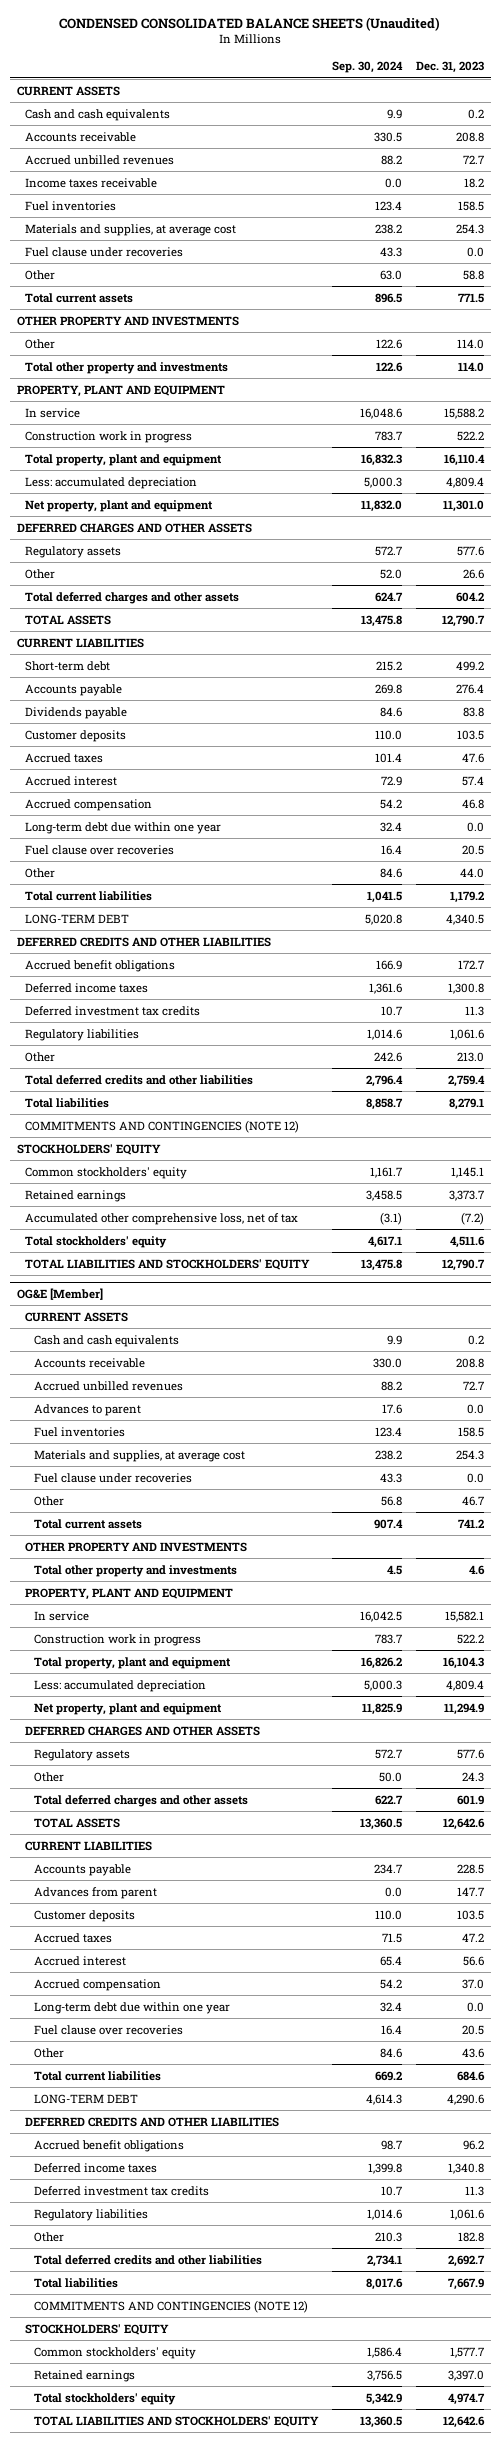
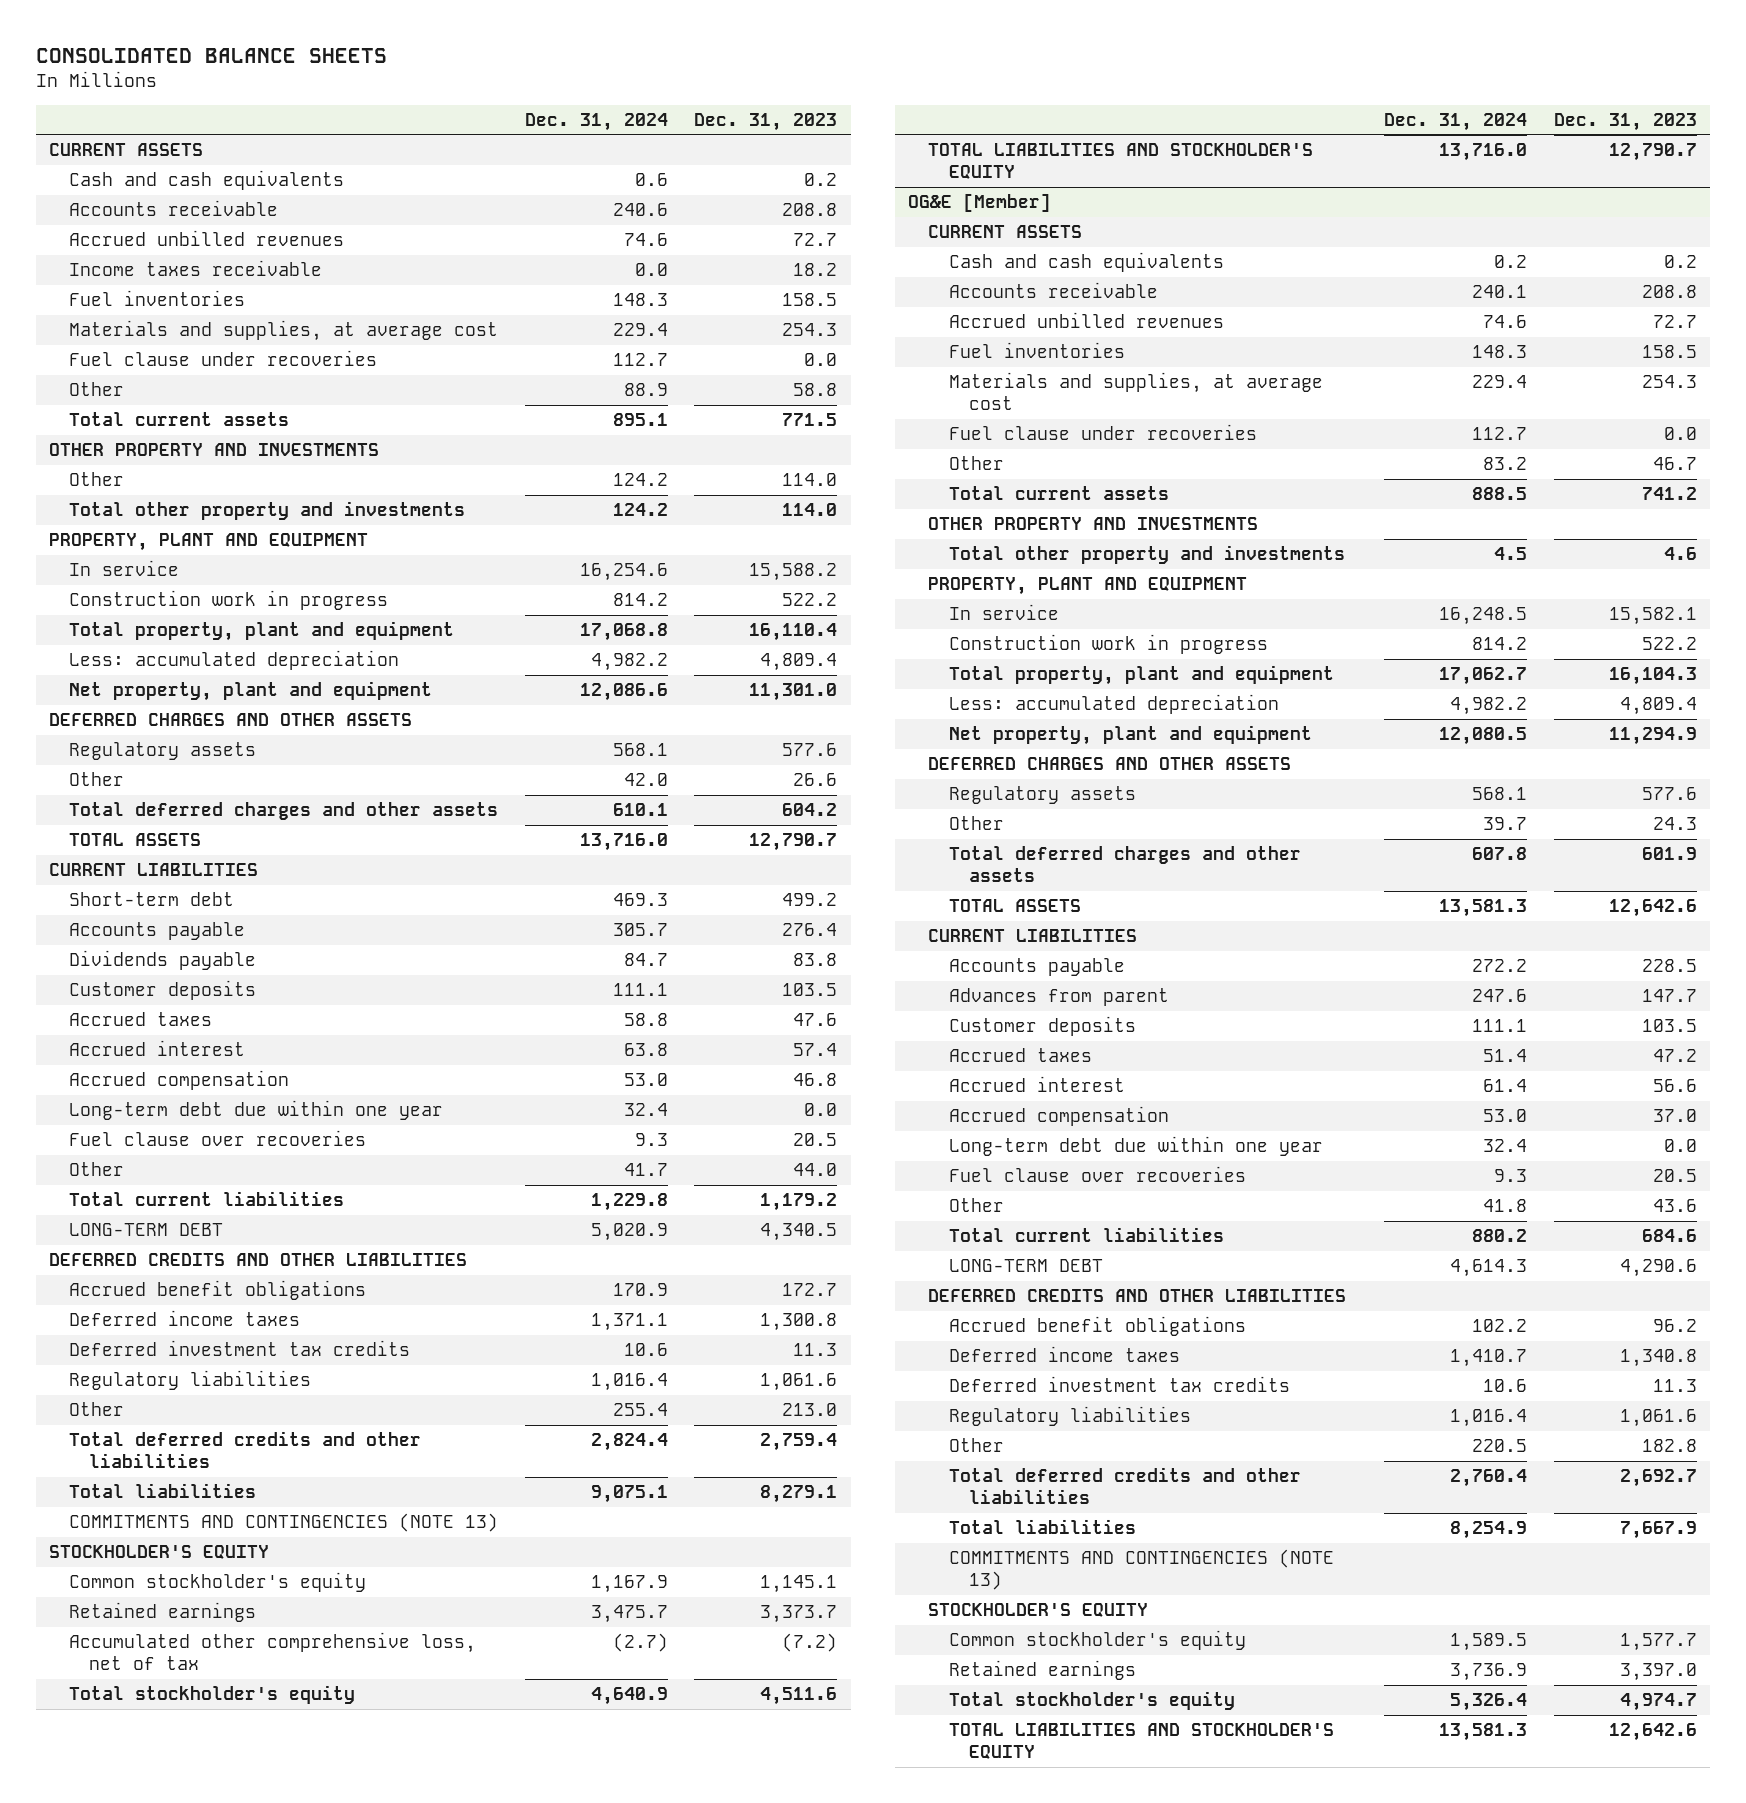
[59,16,441,31] CONDENSED CONSOLIDATED BALANCE SHEETS (Unaudited) -> [35,48,387,64] CONSOLIDATED BALANCE SHEETS
[331,61,403,74] Sep. 30, 2024 -> none
none -> [524,112,668,131] Dec. 31, 2024
[25,1119,300,1133] COMMITMENTS AND CONTINGENCIES (NOTE 12) -> [69,1512,499,1532] COMMITMENTS AND CONTINGENCIES (NOTE 13)
[17,1143,162,1155] STOCKHOLDERS' EQUITY -> [49,1544,270,1559] STOCKHOLDER'S EQUITY
[25,1166,188,1179] Common stockholders' equity -> [69,1571,367,1592] Common stockholder's equity
[25,1235,168,1248] Total stockholders' equity -> [69,1684,356,1704] Total stockholder's equity
[25,1258,311,1270] TOTAL LIABILITIES AND STOCKHOLDERS' EQUITY -> [928,142,1314,180] TOTAL LIABILITIES AND STOCKHOLDER'S EQUITY
[33,1403,141,1416] Advances to parent -> none
[33,2299,308,2313] COMMITMENTS AND CONTINGENCIES (NOTE 12) -> [948,1548,1334,1591] COMMITMENTS AND CONTINGENCIES (NOTE 13)
[25,2323,170,2335] STOCKHOLDERS' EQUITY -> [928,1602,1149,1617] STOCKHOLDER'S EQUITY
[33,2346,196,2359] Common stockholders' equity -> [948,1629,1246,1650] Common stockholder's equity
[33,2392,176,2405] Total stockholders' equity -> [948,1690,1235,1710] Total stockholder's equity
[33,2415,319,2427] TOTAL LIABILITIES AND STOCKHOLDERS' EQUITY -> [948,1722,1334,1760] TOTAL LIABILITIES AND STOCKHOLDER'S EQUITY

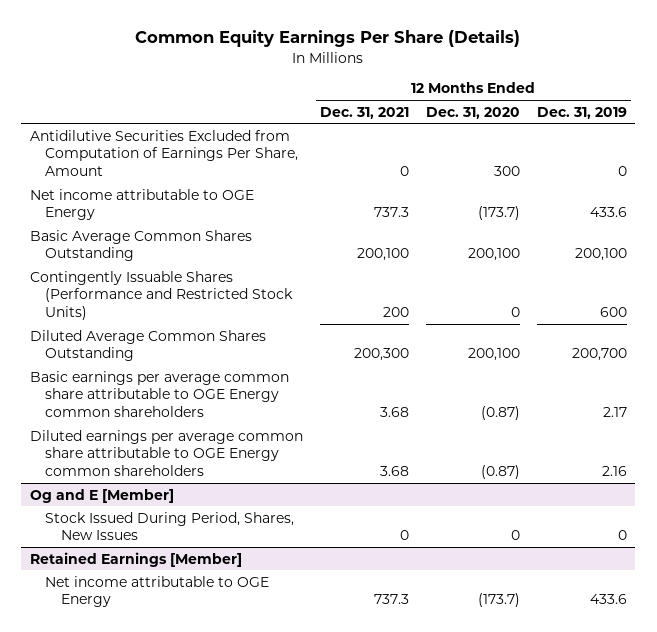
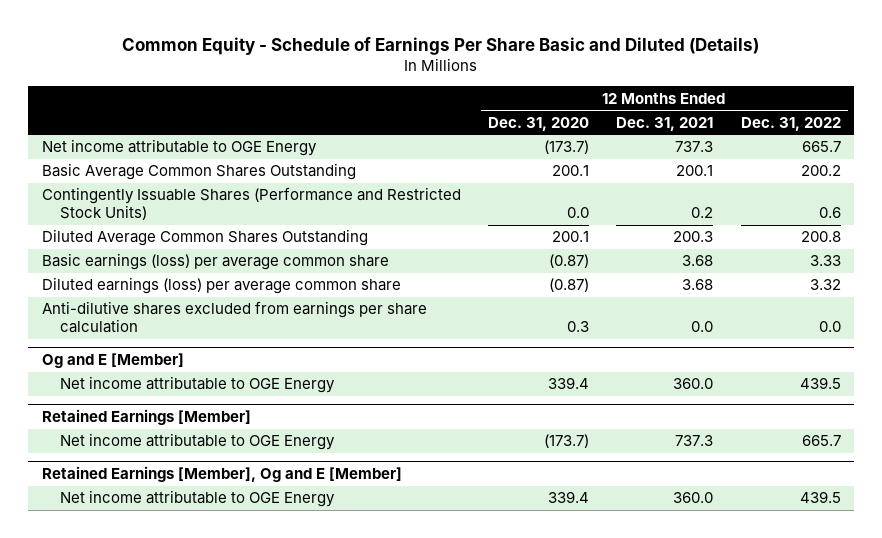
[135,30,521,48] Common Equity Earnings Per Share (Details) -> [122,37,760,56] Common Equity - Schedule of Earnings Per Share Basic and Diluted (Details)
[536,106,627,119] Dec. 31, 2019 -> none
none -> [740,116,841,131] Dec. 31, 2022
[29,129,299,177] Antidilutive Securities Excluded from Computation of Earnings Per Share, Amount -> none
[356,248,409,262] 200,100 -> [676,165,714,177] 200.1
[467,248,520,262] 200,100 -> [551,165,589,177] 200.1
[382,307,409,318] 200 -> [691,207,714,219] 0.2
[510,307,520,318] 0 -> [566,207,589,219] 0.0
[353,348,409,362] 200,300 -> [673,231,714,243] 200.3
[467,348,520,362] 200,100 -> [551,231,589,243] 200.1
[29,370,289,418] Basic earnings per average common share attributable to OGE Energy common shareholders -> [41,253,389,271] Basic earnings (loss) per average common share
[29,429,303,477] Diluted earnings per average common share attributable to OGE Energy common shareholders -> [41,277,401,295] Diluted earnings (loss) per average common share
none -> [41,301,427,334] Anti-dilutive shares excluded from earnings per share calculation
[45,511,295,541] Stock Issued During Period, Shares, New Issues -> none
none -> [59,376,335,394] Net income attributable to OGE Energy
none -> [41,466,402,483] Retained Earnings [Member], Og and E [Member]
none -> [59,490,335,508] Net income attributable to OGE Energy

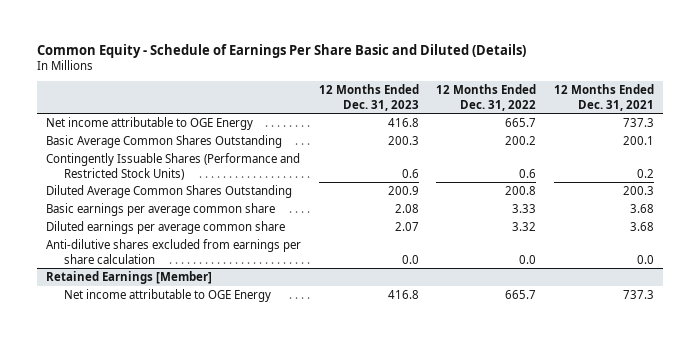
[487,116,589,131] Dec. 31, 2020 -> none
none -> [318,83,419,111] 12 Months Ended Dec. 31, 2023
[41,253,389,271] Basic earnings (loss) per average common share -> [45,202,275,216] Basic earnings per average common share
[41,277,401,295] Diluted earnings (loss) per average common share -> [45,220,285,234] Diluted earnings per average common share
[41,353,184,369] Og and E [Member] -> none
[59,376,335,394] Net income attributable to OGE Energy -> none
[41,466,402,483] Retained Earnings [Member], Og and E [Member] -> none
[59,490,335,508] Net income attributable to OGE Energy -> none

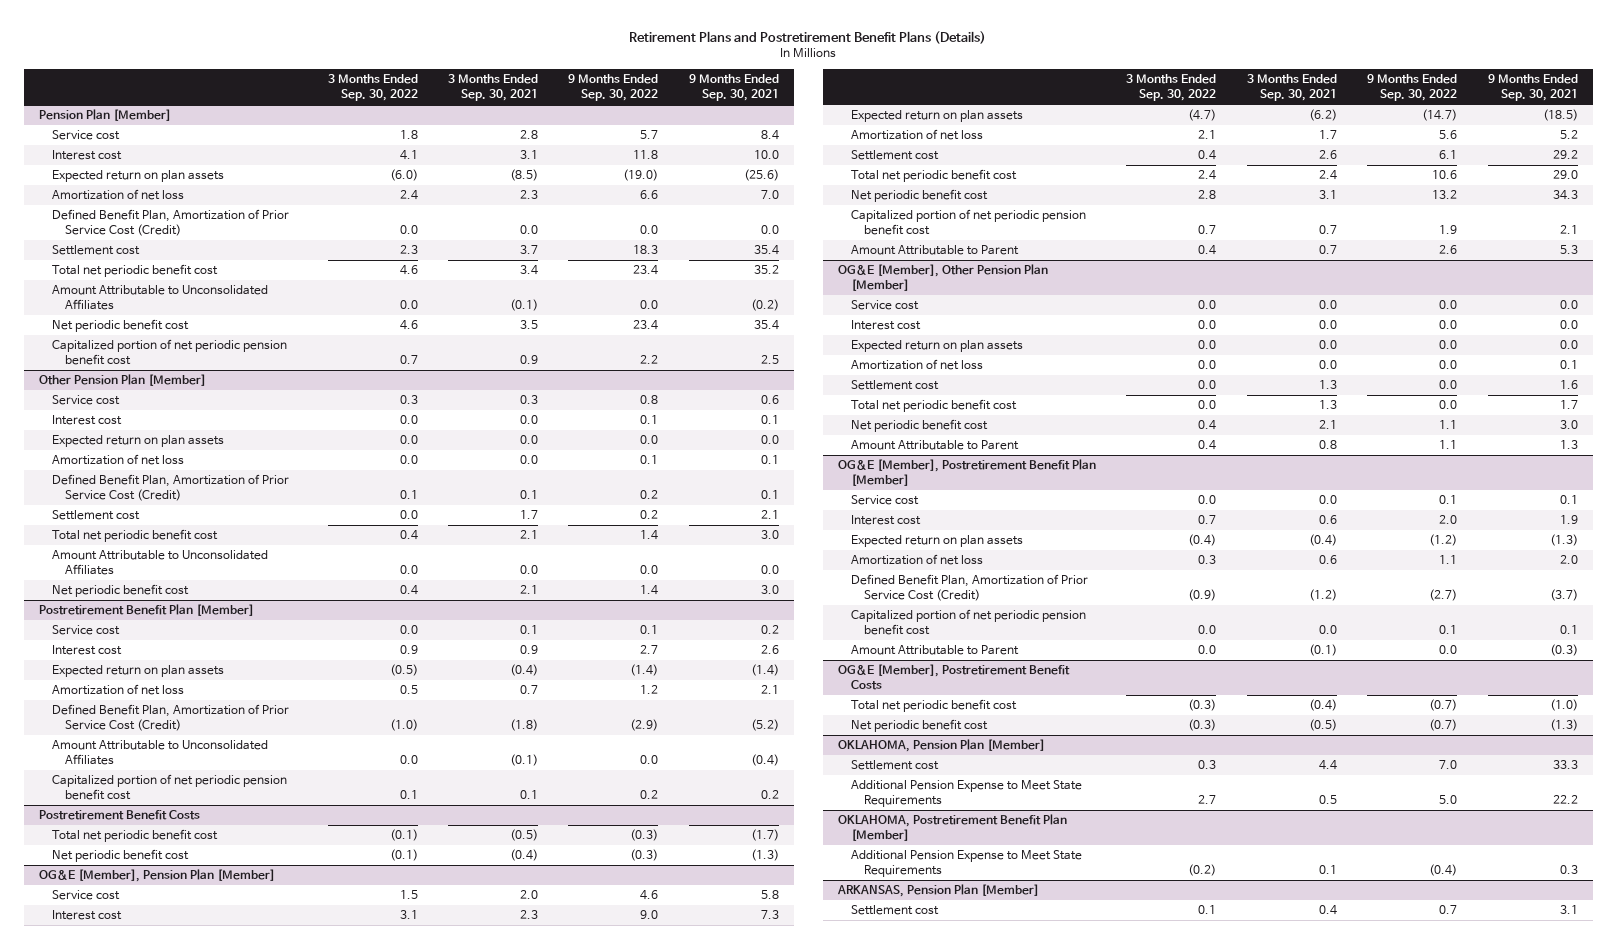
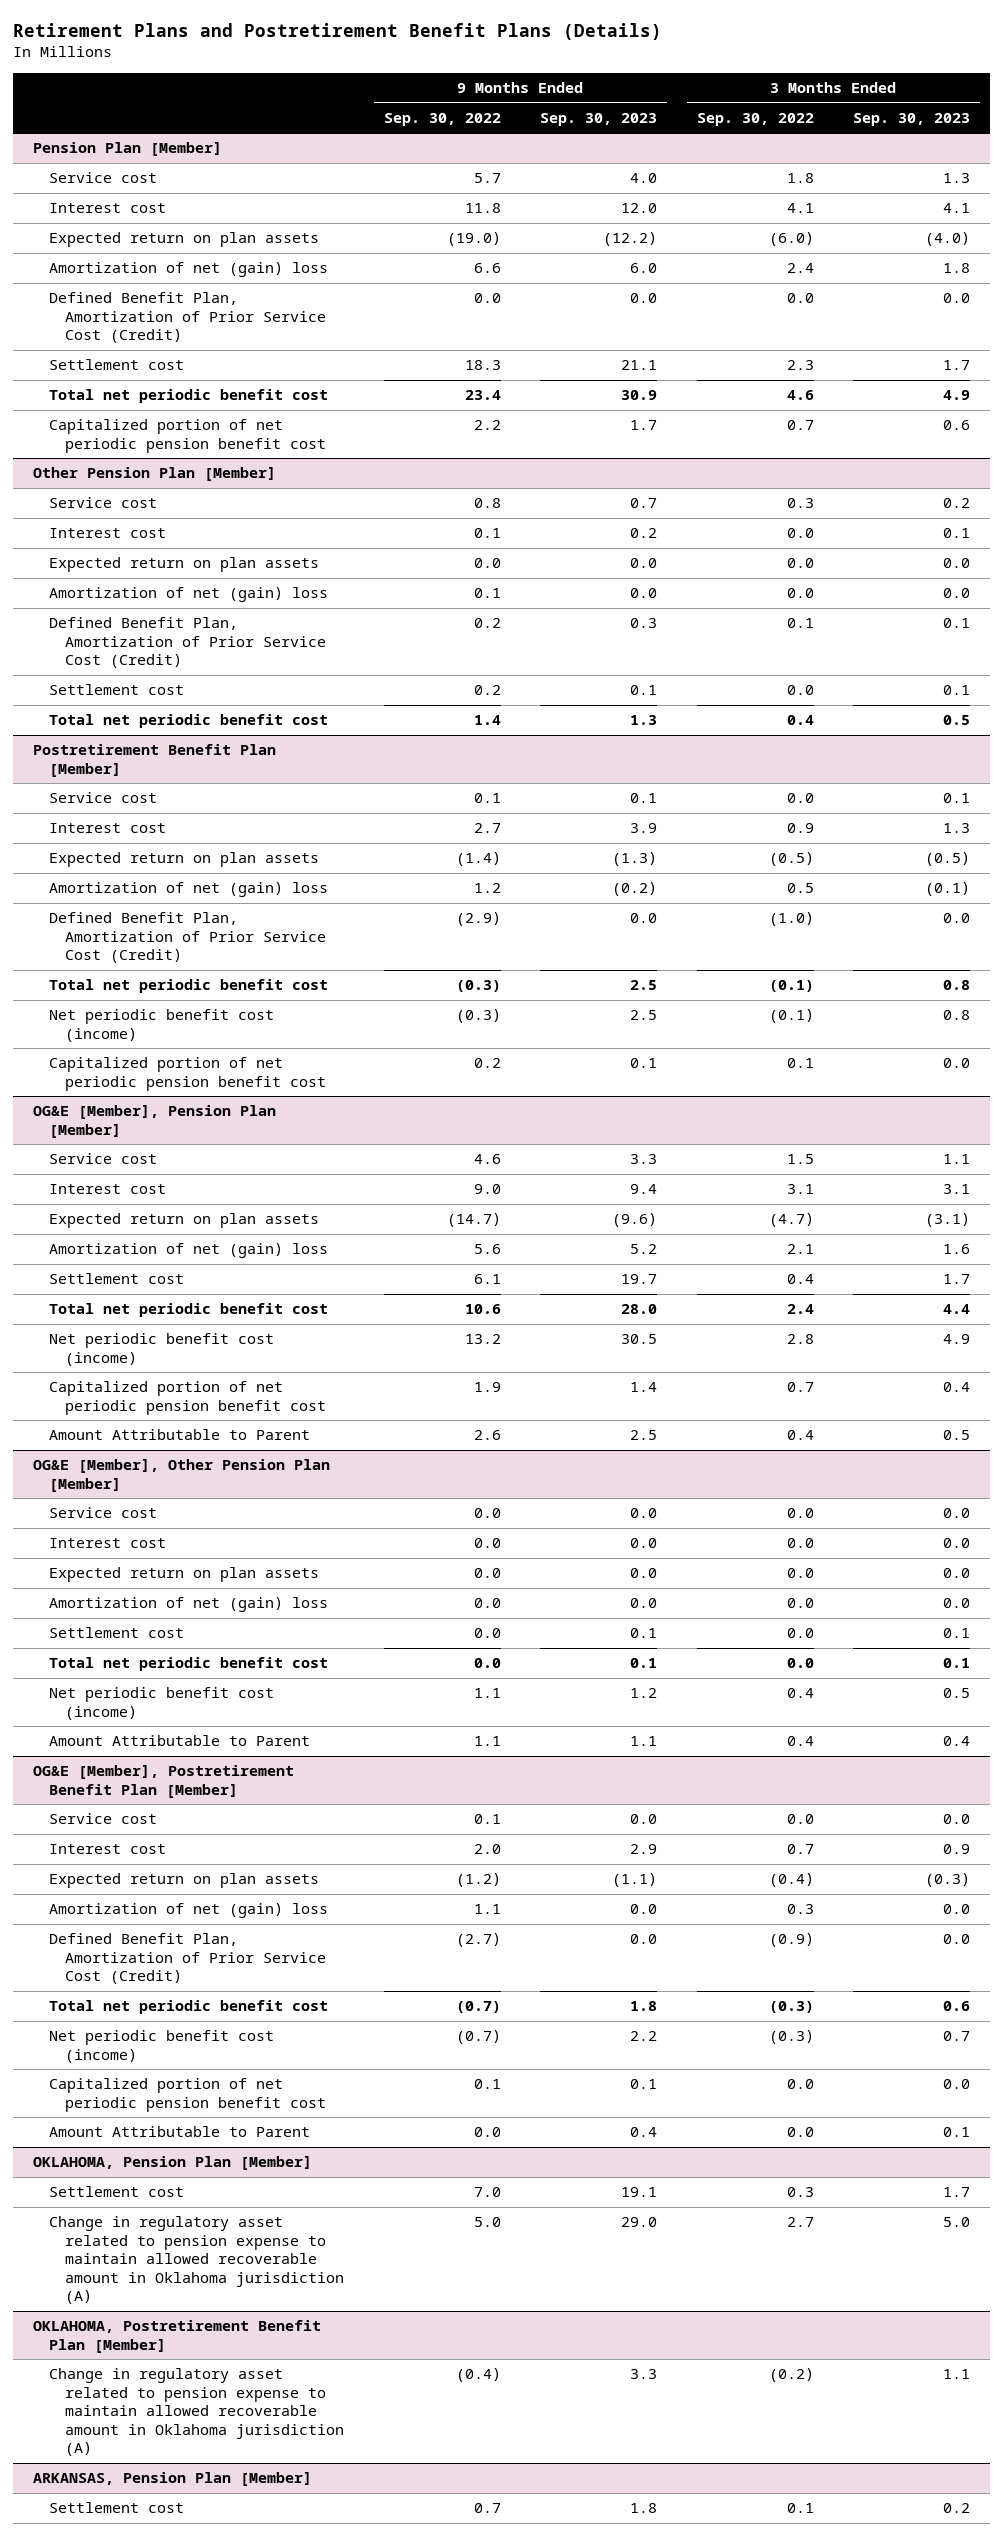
[448,74,539,101] 3 Months Ended Sep. 30, 2021 -> none
[688,74,779,101] 9 Months Ended Sep. 30, 2021 -> none
none -> [540,112,658,126] Sep. 30, 2023
none -> [853,112,971,126] Sep. 30, 2023
[52,189,185,201] Amortization of net loss -> [49,262,329,278] Amortization of net (gain) loss
[52,285,269,311] Amount Attributable to Unconsolidated Affiliates -> none
[52,319,190,333] Net periodic benefit cost -> none
[52,454,185,466] Amortization of net loss -> [49,587,329,603] Amortization of net (gain) loss
[52,550,269,576] Amount Attributable to Unconsolidated Affiliates -> none
[52,584,190,598] Net periodic benefit cost -> none
[52,684,185,696] Amortization of net loss -> [49,882,329,898] Amortization of net (gain) loss
[52,740,269,766] Amount Attributable to Unconsolidated Affiliates -> none
[39,810,201,821] Postretirement Benefit Costs -> none
[52,849,190,863] Net periodic benefit cost -> [49,1009,275,1042] Net periodic benefit cost (income)
[52,774,288,801] Capitalized portion of net periodic pension benefit cost -> [49,1057,327,1091] Capitalized portion of net periodic pension benefit cost
[850,129,983,141] Amortization of net loss -> [49,1243,329,1259] Amortization of net (gain) loss
[850,189,988,203] Net periodic benefit cost -> [49,1333,275,1366] Net periodic benefit cost (income)
[850,359,983,371] Amortization of net loss -> [49,1597,329,1613] Amortization of net (gain) loss
[850,419,988,433] Net periodic benefit cost -> [49,1687,275,1720] Net periodic benefit cost (income)
[850,554,983,566] Amortization of net loss -> [49,1903,329,1919] Amortization of net (gain) loss
none -> [49,2000,329,2015] Total net periodic benefit cost
none -> [49,2030,275,2063] Net periodic benefit cost (income)
[838,664,1071,691] OG&E [Member], Postretirement Benefit Costs -> none
[850,699,1017,713] Total net periodic benefit cost -> none
[850,719,988,733] Net periodic benefit cost -> none
[850,780,1082,808] Additional Pension Expense to Meet State Requirements -> [49,2216,345,2305] Change in regulatory asset related to pension expense to maintain allowed recoverable amount in Oklahoma jurisdiction (A)
[850,850,1082,878] Additional Pension Expense to Meet State Requirements -> [49,2368,345,2457] Change in regulatory asset related to pension expense to maintain allowed recoverable amount in Oklahoma jurisdiction (A)

